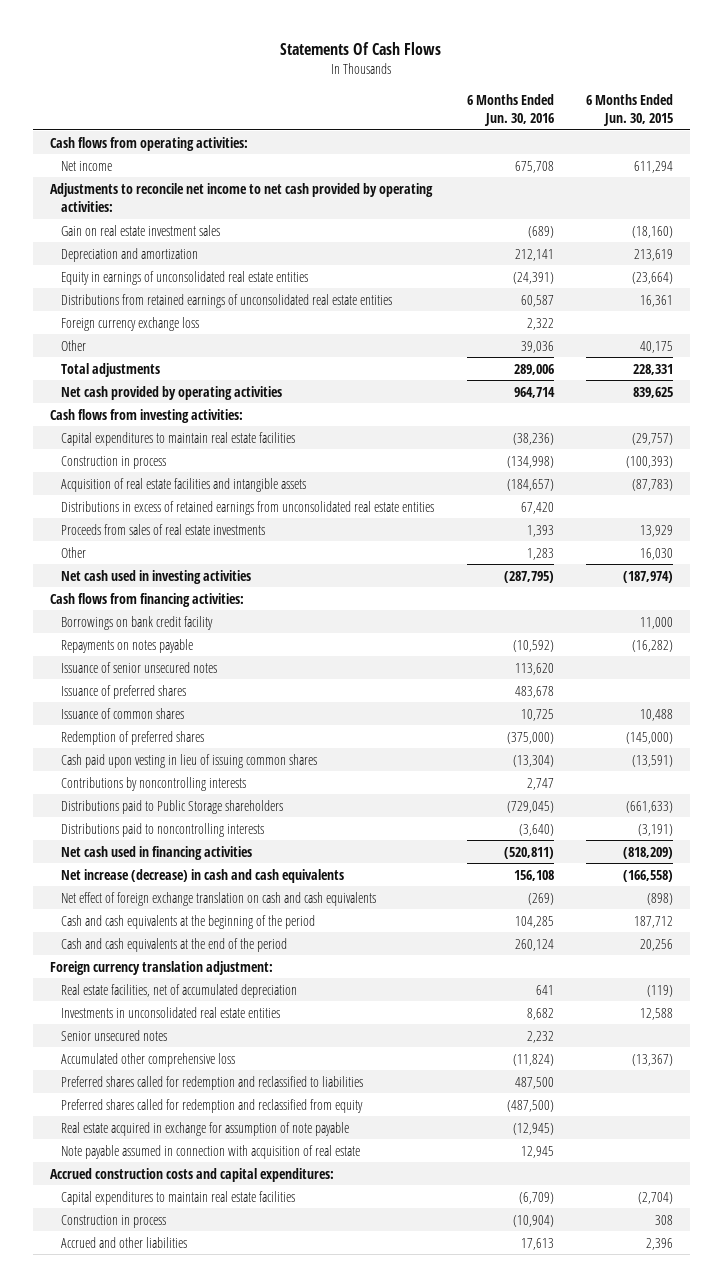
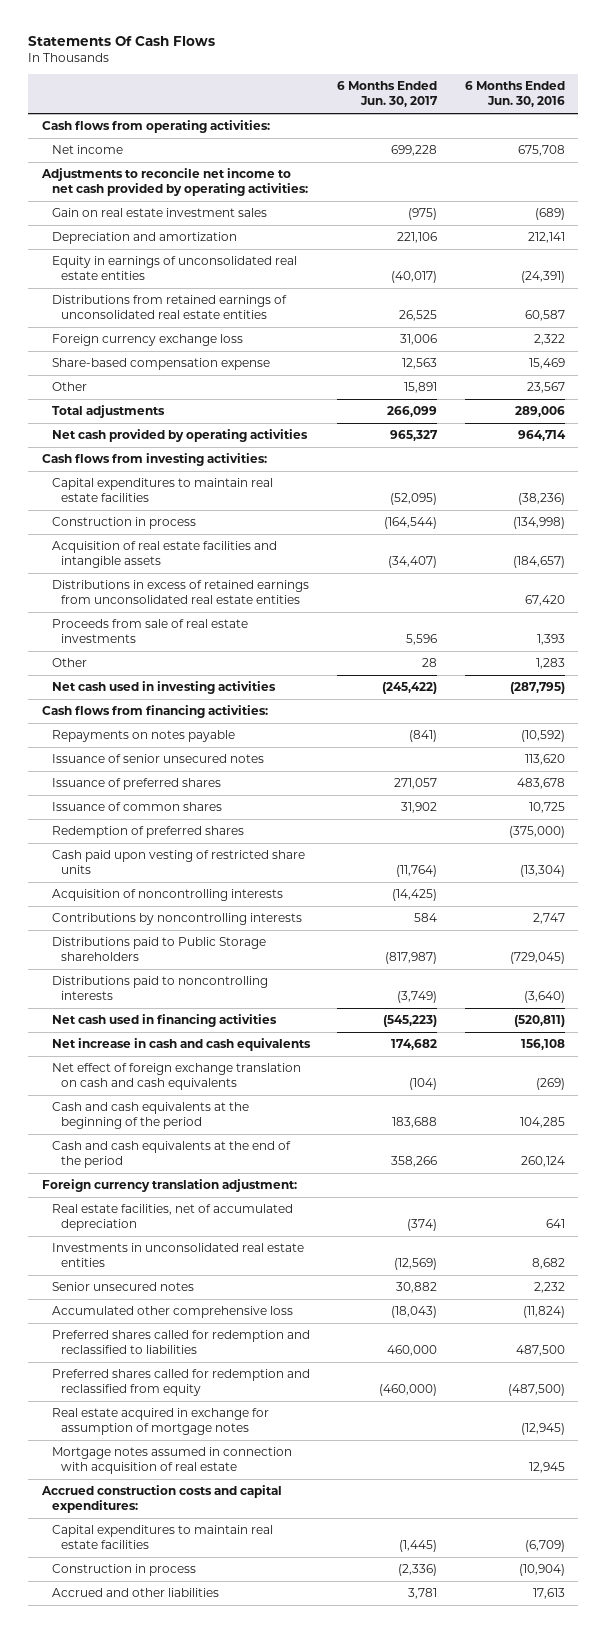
[586,93,674,127] 6 Months Ended Jun. 30, 2015 -> none
none -> [337,81,439,108] 6 Months Ended Jun. 30, 2017
none -> [51,358,270,371] Share-based compensation expense
[520,340,554,353] 39,036 -> [526,382,565,394] 23,567
[60,523,265,535] Proceeds from sales of real estate investments -> [51,619,248,644] Proceeds from sale of real estate investments
[60,615,213,630] Borrowings on bank credit facility -> none
[60,753,317,768] Cash paid upon vesting in lieu of issuing common shares -> [51,850,305,875] Cash paid upon vesting of restricted share units
none -> [51,889,283,902] Acquisition of noncontrolling interests
[60,868,344,883] Net increase (decrease) in cash and cash equivalents -> [51,1038,311,1052] Net increase in cash and cash equivalents
[60,1121,349,1136] Real estate acquired in exchange for assumption of note payable -> [51,1408,269,1436] Real estate acquired in exchange for assumption of mortgage notes
[60,1144,360,1159] Note payable assumed in connection with acquisition of real estate -> [51,1447,292,1475] Mortgage notes assumed in connection with acquisition of real estate

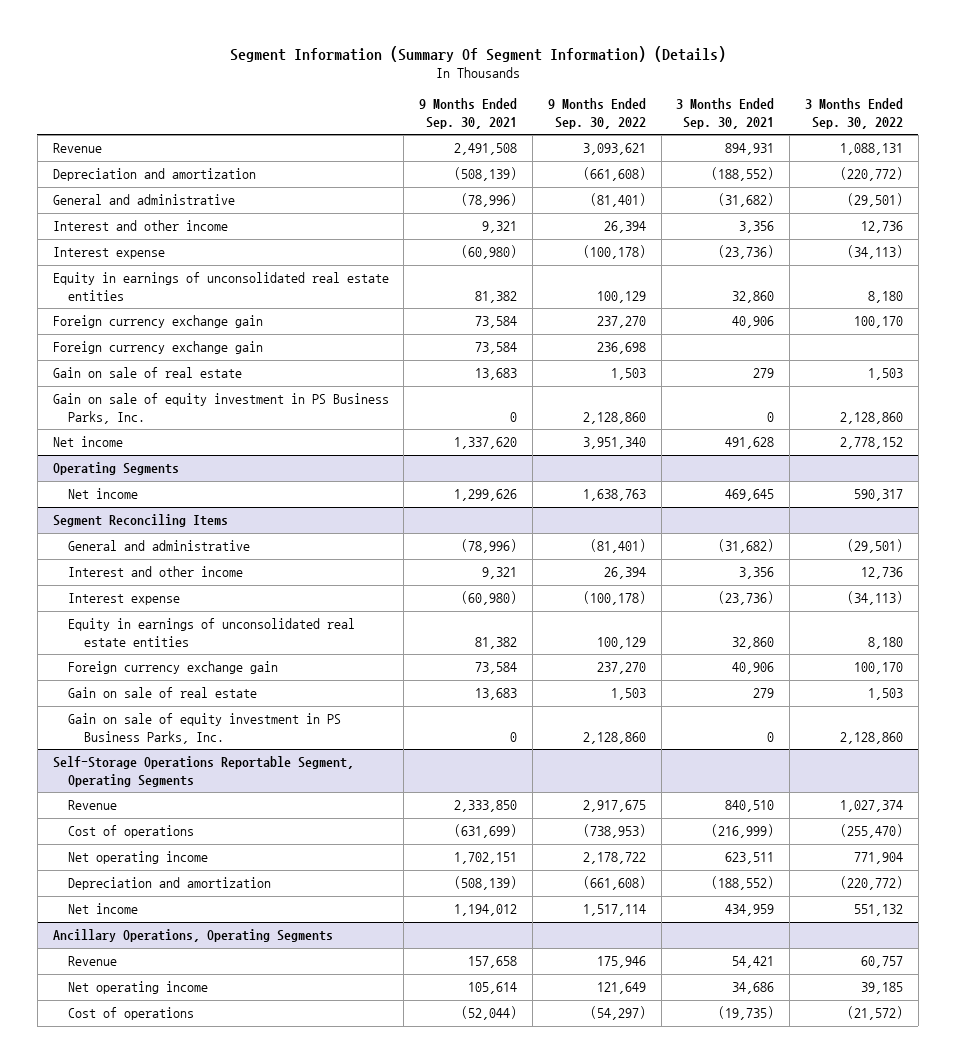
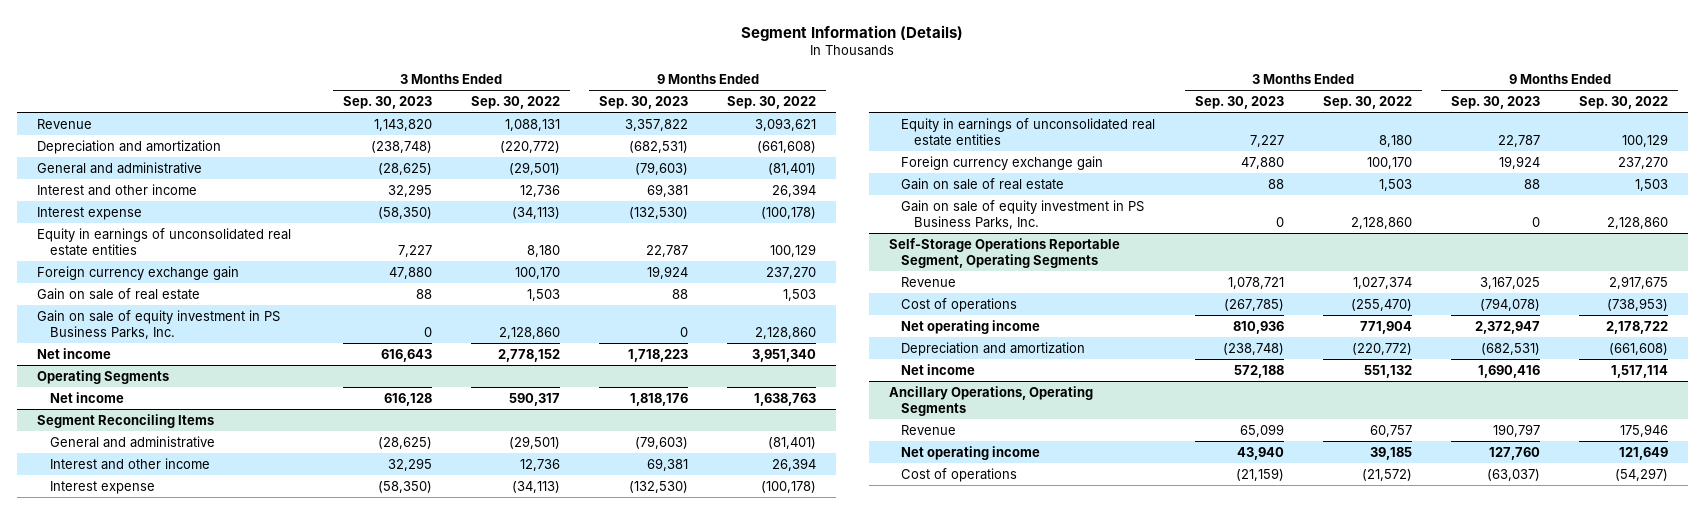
[229,45,726,62] Segment Information (Summary Of Segment Information) (Details) -> [741,24,964,41] Segment Information (Details)
[419,98,518,130] 9 Months Ended Sep. 30, 2021 -> none
[676,98,775,130] 3 Months Ended Sep. 30, 2021 -> none
none -> [342,96,432,110] Sep. 30, 2023
none -> [599,96,689,110] Sep. 30, 2023
[52,341,263,355] Foreign currency exchange gain -> none

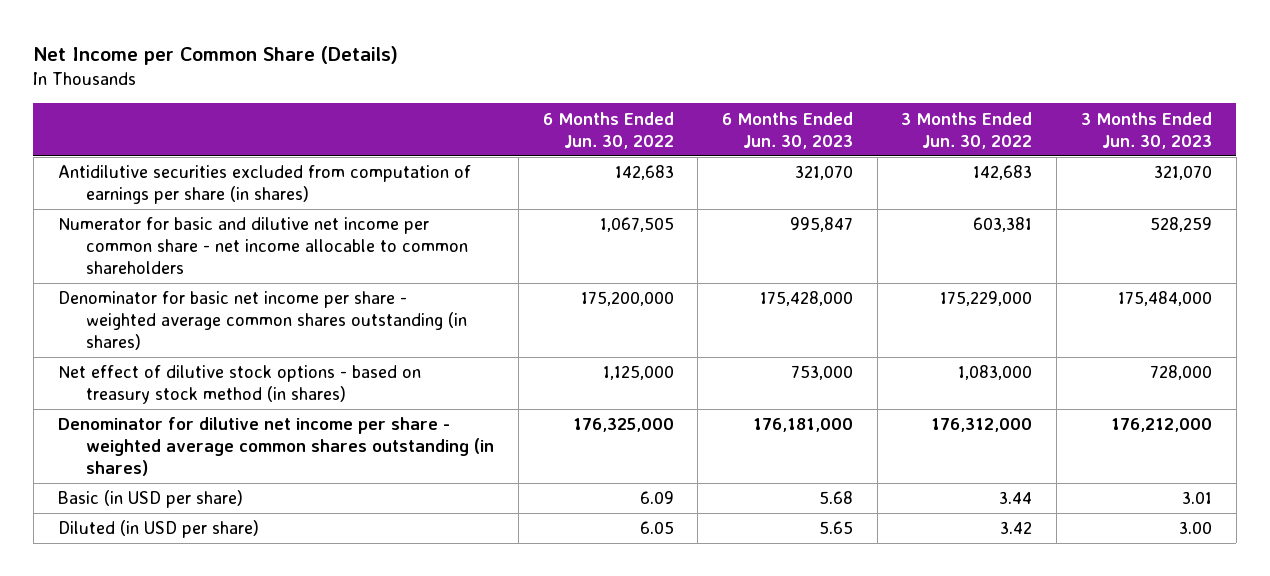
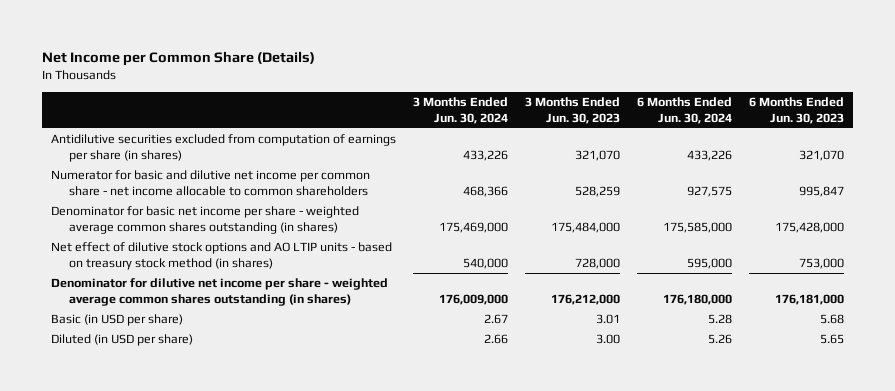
[542,111,674,149] 6 Months Ended Jun. 30, 2022 -> none
[901,111,1033,149] 3 Months Ended Jun. 30, 2022 -> none
none -> [412,97,508,124] 3 Months Ended Jun. 30, 2024
none -> [637,97,733,124] 6 Months Ended Jun. 30, 2024
[57,365,421,405] Net effect of dilutive stock options - based on treasury stock method (in shares) -> [50,242,392,270] Net effect of dilutive stock options and AO LTIP units - based on treasury stock method (in shares)

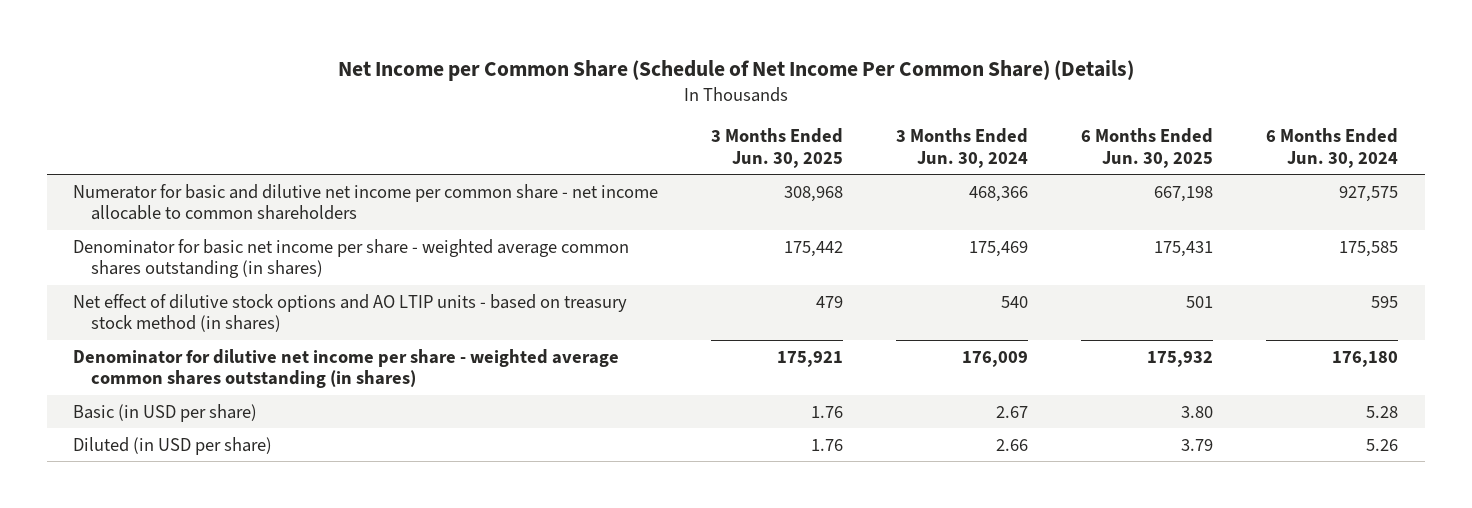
[42,50,316,66] Net Income per Common Share (Details) -> [337,59,1134,81] Net Income per Common Share (Schedule of Net Income Per Common Share) (Details)
[525,97,621,124] 3 Months Ended Jun. 30, 2023 -> none
[749,97,845,124] 6 Months Ended Jun. 30, 2023 -> none
none -> [711,128,844,168] 3 Months Ended Jun. 30, 2025
none -> [1081,128,1214,168] 6 Months Ended Jun. 30, 2025
[50,134,396,162] Antidilutive securities excluded from computation of earnings per share (in shares) -> none
[438,221,508,233] 175,469,000 -> [969,240,1029,257] 175,469
[663,221,733,233] 175,585,000 -> [1339,240,1399,257] 175,585
[462,257,508,269] 540,000 -> [1001,295,1029,308] 540
[687,257,733,269] 595,000 -> [1371,295,1399,308] 595
[438,293,508,305] 176,009,000 -> [962,350,1029,367] 176,009
[663,293,733,305] 176,180,000 -> [1332,350,1399,367] 176,180

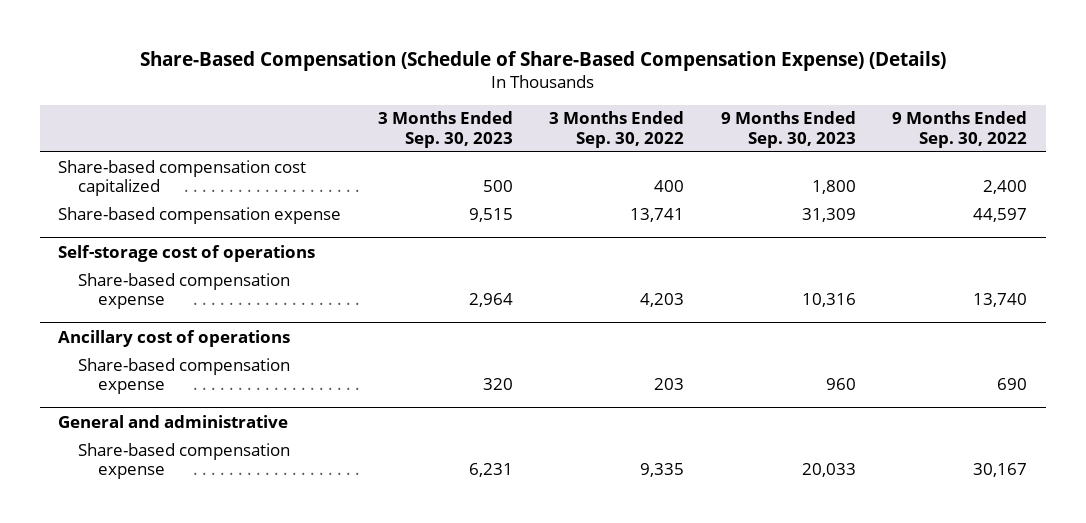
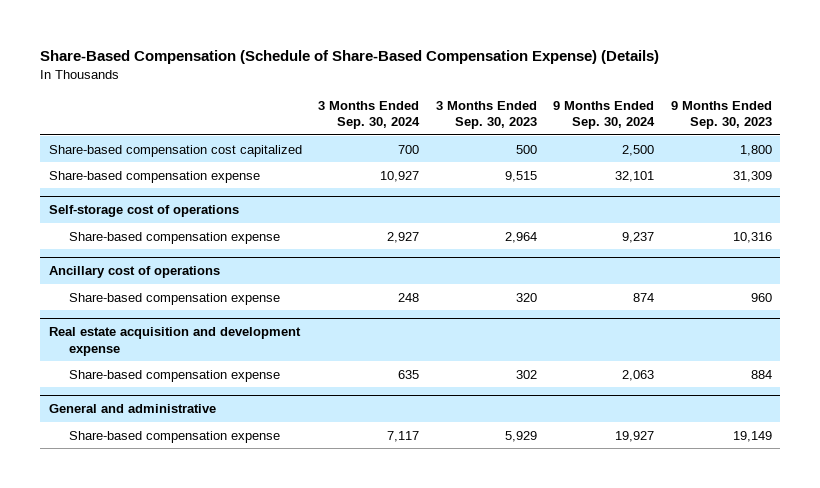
[549,111,685,148] 3 Months Ended Sep. 30, 2022 -> none
[892,111,1028,148] 9 Months Ended Sep. 30, 2022 -> none
none -> [318,100,421,130] 3 Months Ended Sep. 30, 2024
none -> [553,100,656,130] 9 Months Ended Sep. 30, 2024
none -> [48,327,301,356] Real estate acquisition and development expense
none -> [69,369,281,382] Share-based compensation expense
[468,463,513,478] 6,231 -> [504,430,537,442] 5,929
[801,463,856,478] 20,033 -> [732,430,772,442] 19,149

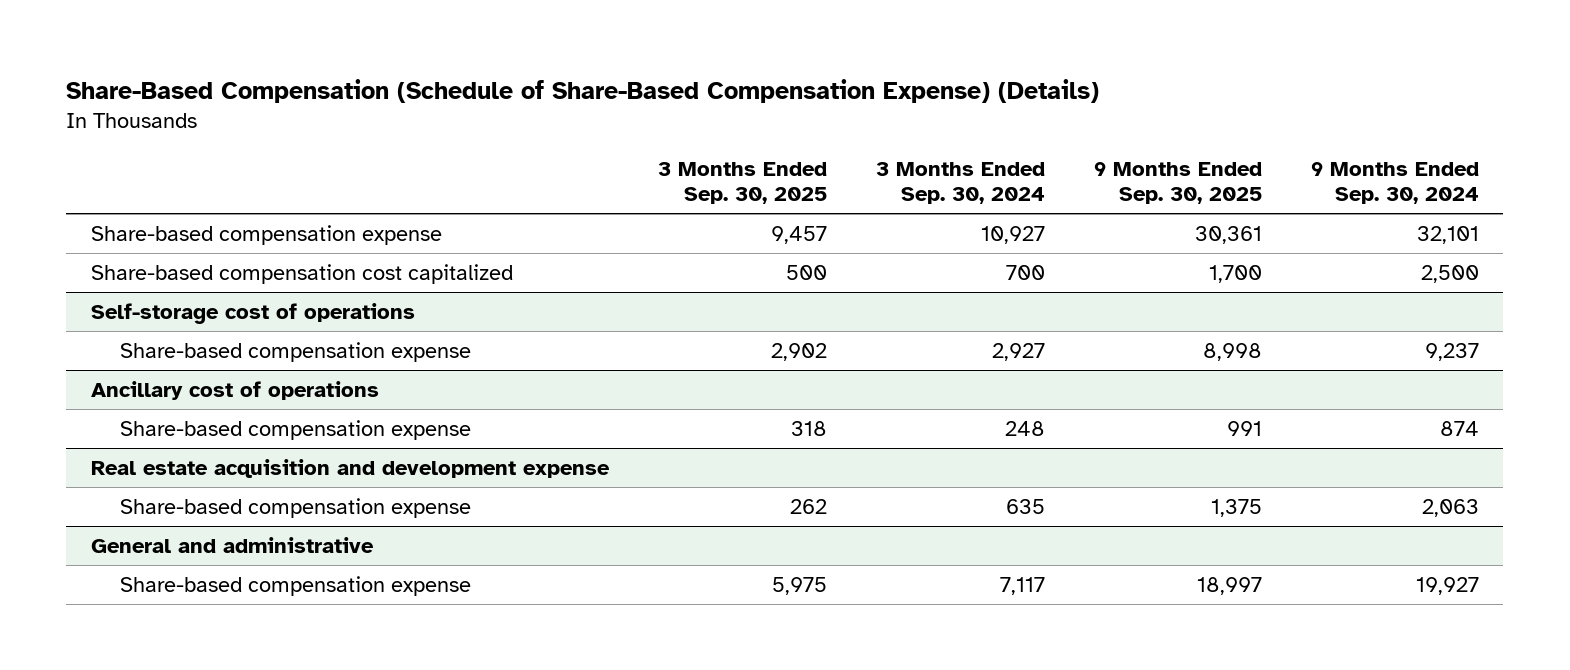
[435,100,537,130] 3 Months Ended Sep. 30, 2023 -> none
[670,100,772,130] 9 Months Ended Sep. 30, 2023 -> none
none -> [657,161,827,204] 3 Months Ended Sep. 30, 2025
none -> [1093,161,1262,204] 9 Months Ended Sep. 30, 2025
[48,144,302,157] Share-based compensation cost capitalized -> [90,263,513,284] Share-based compensation cost capitalized

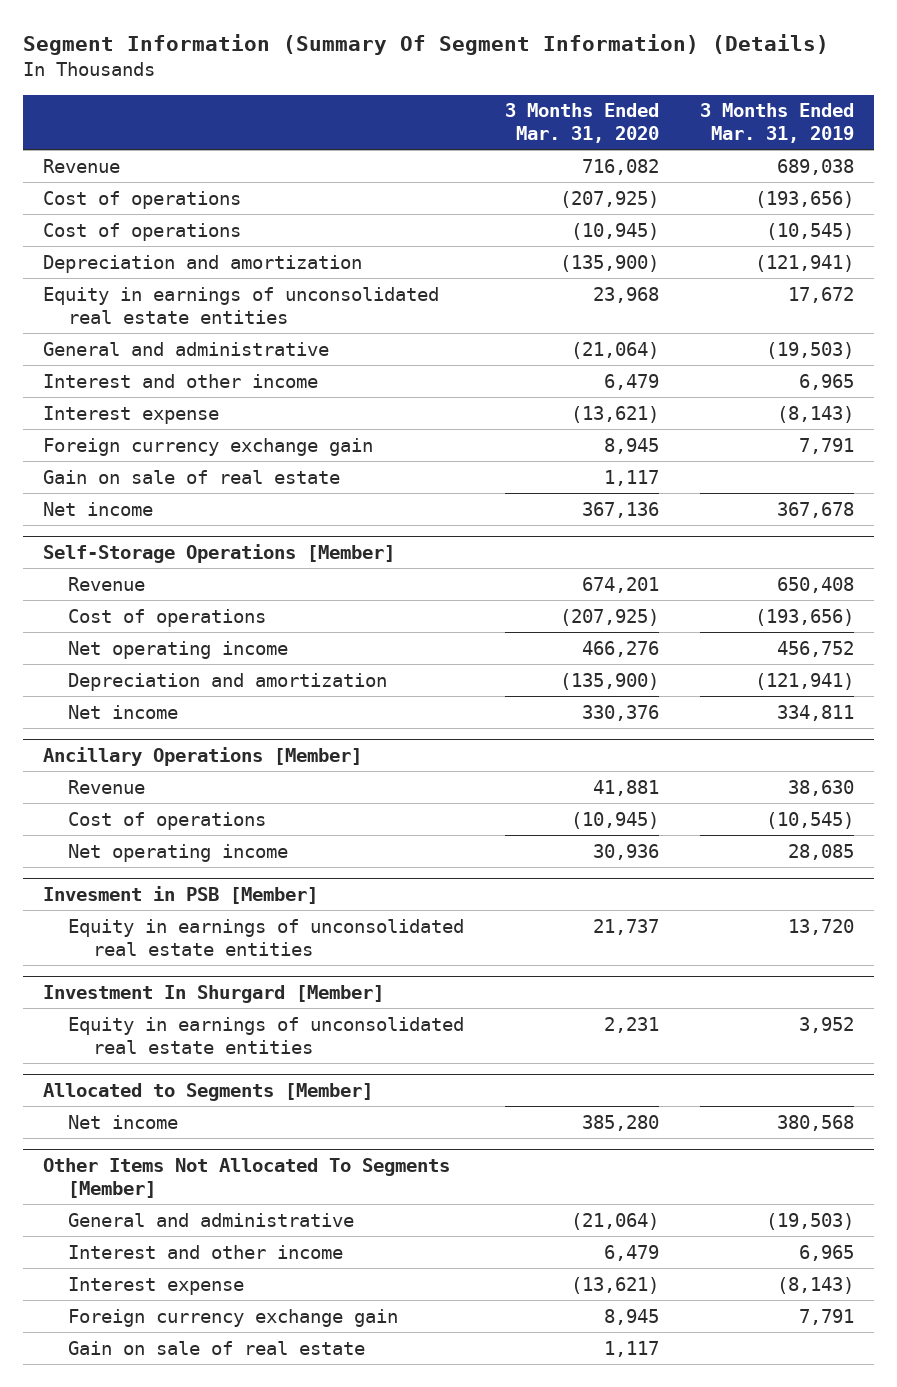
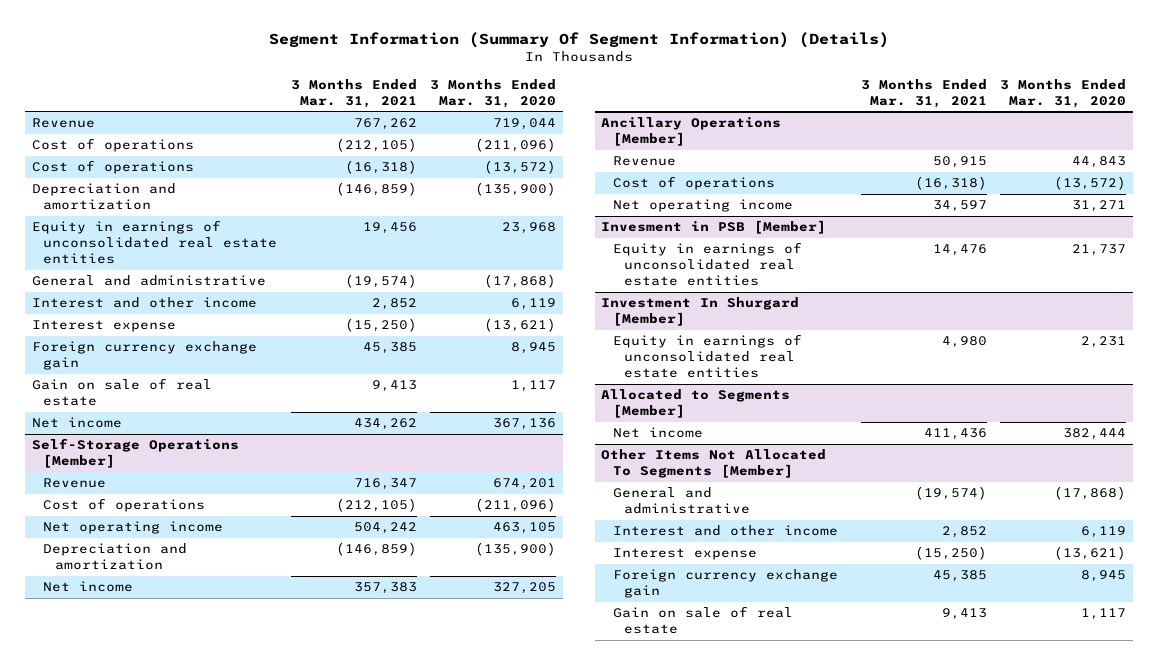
[699,103,854,144] 3 Months Ended Mar. 31, 2019 -> none
none -> [290,78,417,108] 3 Months Ended Mar. 31, 2021
[581,158,659,175] 716,082 -> [493,118,557,131] 719,044
[559,190,659,208] (207,925) -> [475,138,557,153] (211,096)
[570,222,659,240] (10,945) -> [484,160,557,175] (13,572)
[570,341,659,359] (21,064) -> [484,274,557,289] (17,868)
[603,373,659,390] 6,479 -> [511,298,557,311] 6,119
[559,608,659,626] (207,925) -> [475,498,557,513] (211,096)
[581,640,659,657] 466,276 -> [493,522,557,535] 463,105
[581,704,659,721] 330,376 -> [493,582,557,595] 327,205
[592,779,659,796] 41,881 -> [1072,156,1127,169] 44,843
[570,811,659,829] (10,945) -> [1054,176,1127,191] (13,572)
[592,843,659,860] 30,936 -> [1072,200,1127,213] 31,271
[581,1114,659,1131] 385,280 -> [1063,428,1127,441] 382,444
[570,1212,659,1230] (21,064) -> [1054,486,1127,501] (17,868)
[603,1244,659,1261] 6,479 -> [1081,526,1127,539] 6,119

